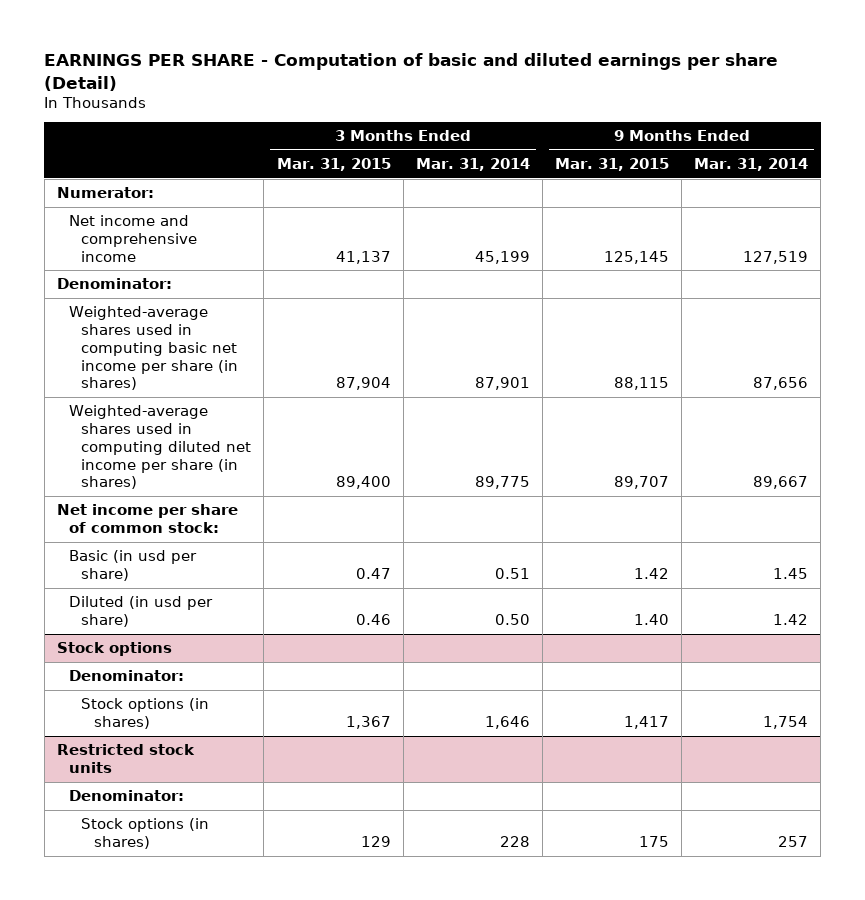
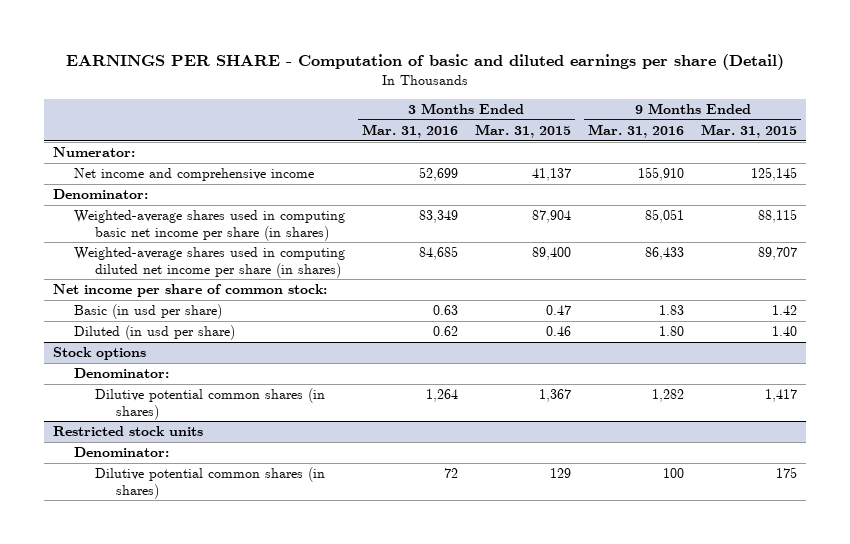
[415,158,530,172] Mar. 31, 2014 -> none
[694,158,809,172] Mar. 31, 2014 -> none
none -> [361,124,458,139] Mar. 31, 2016
none -> [588,124,685,139] Mar. 31, 2016
[81,698,210,729] Stock options (in shares) -> [94,388,325,420] Dilutive potential common shares (in shares)
[81,818,210,849] Stock options (in shares) -> [94,467,325,499] Dilutive potential common shares (in shares)

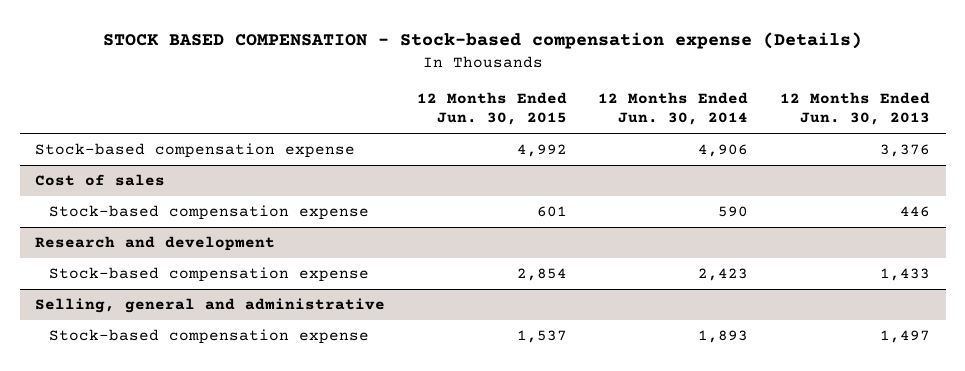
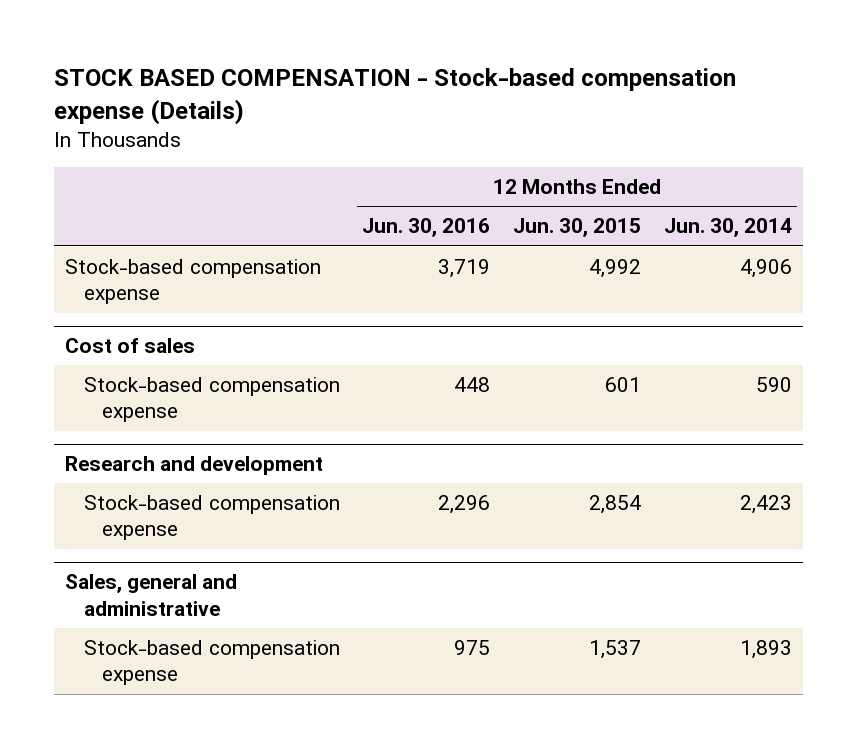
[779,91,930,126] 12 Months Ended Jun. 30, 2013 -> none
none -> [362,218,491,238] Jun. 30, 2016
[35,297,386,313] Selling, general and administrative -> [65,574,238,616] Sales, general and administrative

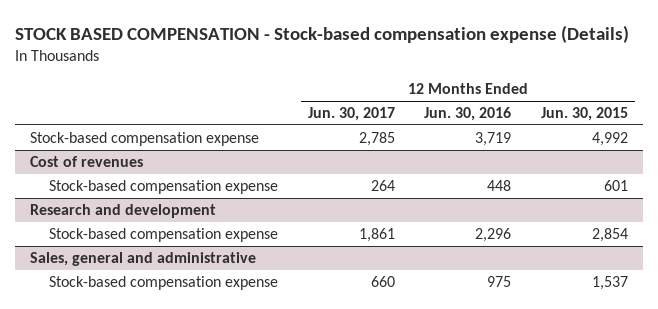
[663,218,792,238] Jun. 30, 2014 -> none
none -> [307,107,395,122] Jun. 30, 2017
[65,338,196,354] Cost of sales -> [29,156,143,168] Cost of revenues

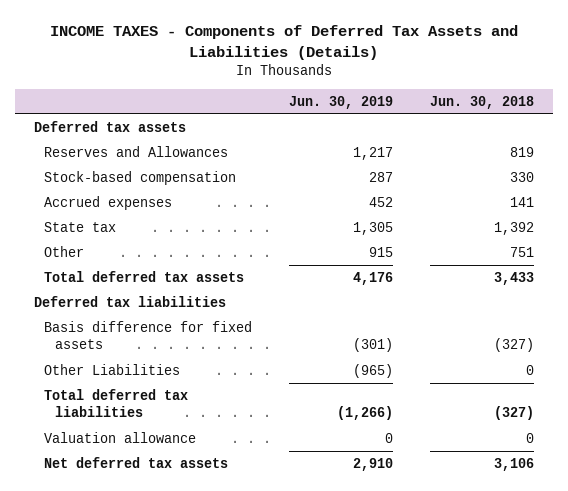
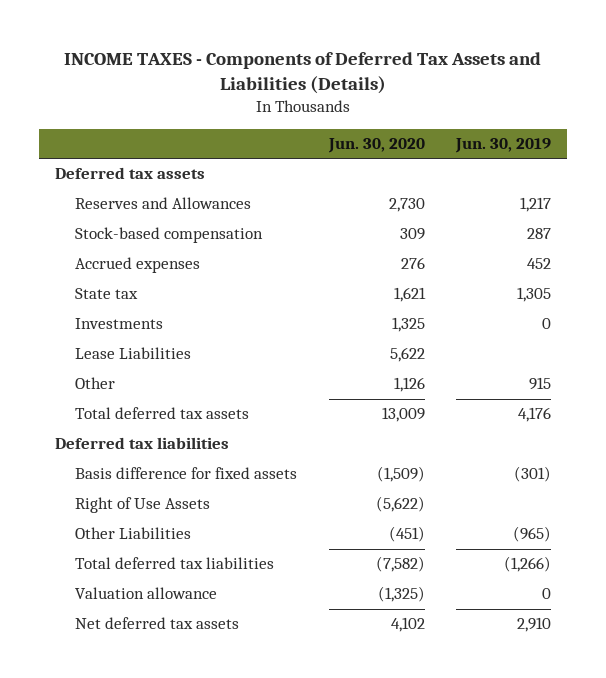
[430,95,535,109] Jun. 30, 2018 -> none
none -> [327,138,425,154] Jun. 30, 2020
none -> [75,318,164,330] Investments
none -> [75,347,192,360] Lease Liabilities
none -> [75,497,211,514] Right of Use Assets

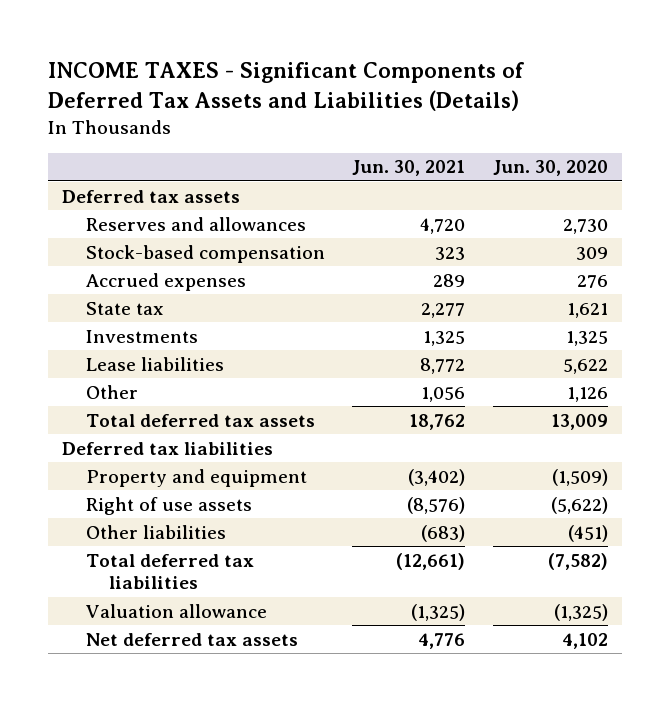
[64,51,542,95] INCOME TAXES - Components of Deferred Tax Assets and Liabilities (Details) -> [48,62,525,111] INCOME TAXES - Significant Components of Deferred Tax Assets and Liabilities (Details)
[455,138,552,154] Jun. 30, 2019 -> none
none -> [352,160,466,177] Jun. 30, 2021
[75,197,252,210] Reserves and Allowances -> [85,216,306,231] Reserves and allowances
[75,347,192,360] Lease Liabilities -> [85,356,224,371] Lease liabilities
[75,467,298,480] Basis difference for fixed assets -> [85,468,307,487] Property and equipment
[75,497,211,514] Right of Use Assets -> [85,496,252,515] Right of use assets
[75,527,192,540] Other Liabilities -> [85,524,226,539] Other liabilities

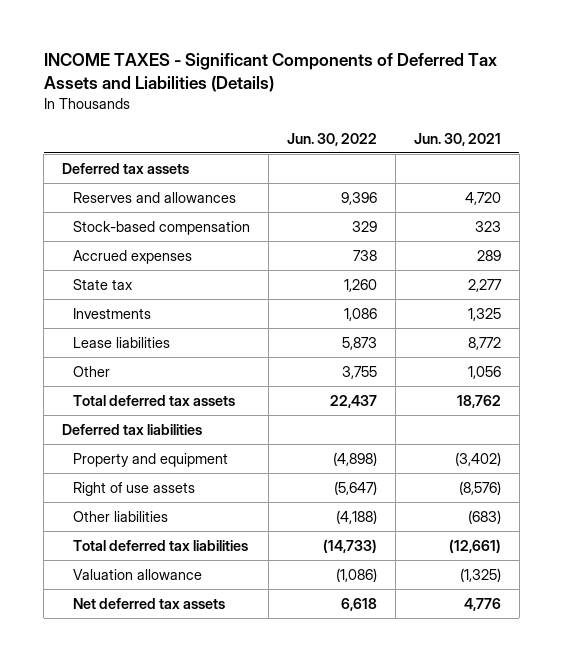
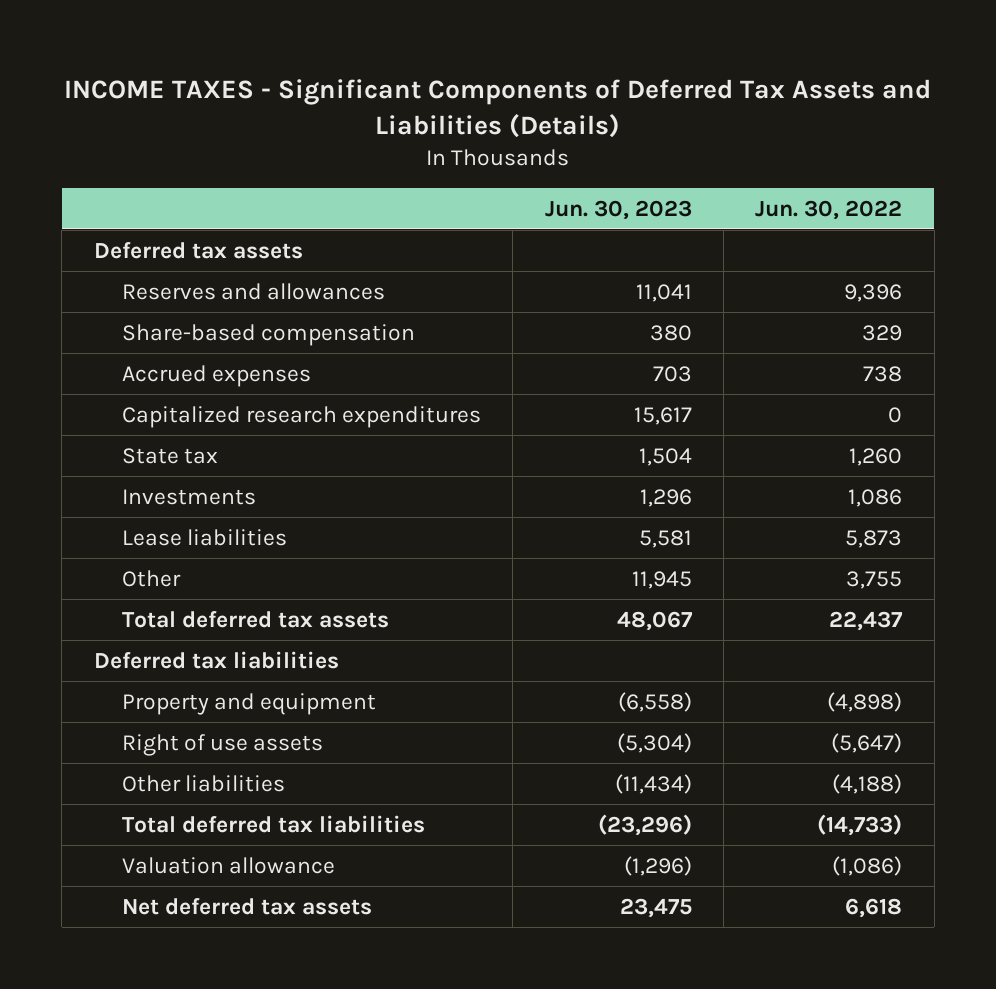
[413,132,501,146] Jun. 30, 2021 -> none
none -> [544,199,692,220] Jun. 30, 2023
[72,221,250,236] Stock-based compensation -> [121,323,415,346] Share-based compensation
none -> [121,405,481,428] Capitalized research expenditures

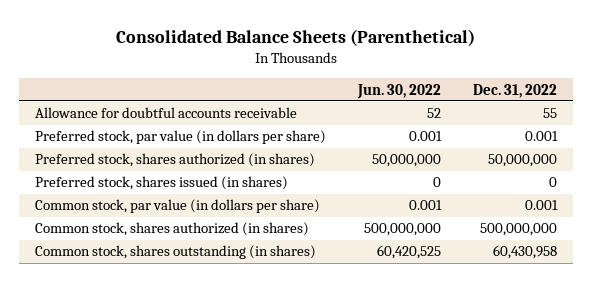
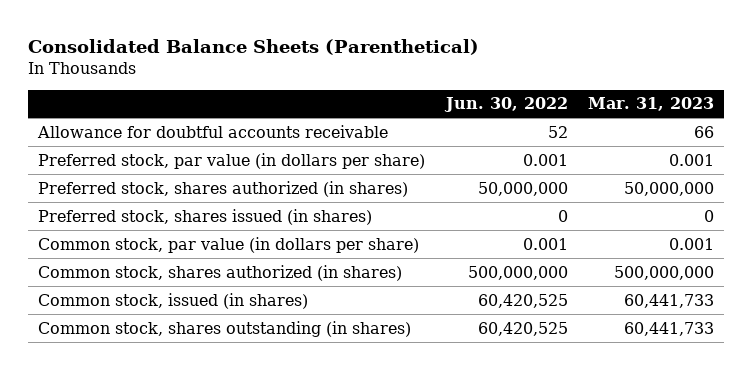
[473,83,558,98] Dec. 31, 2022 -> none
none -> [587,97,714,112] Mar. 31, 2023
none -> [38,292,309,309] Common stock, issued (in shares)

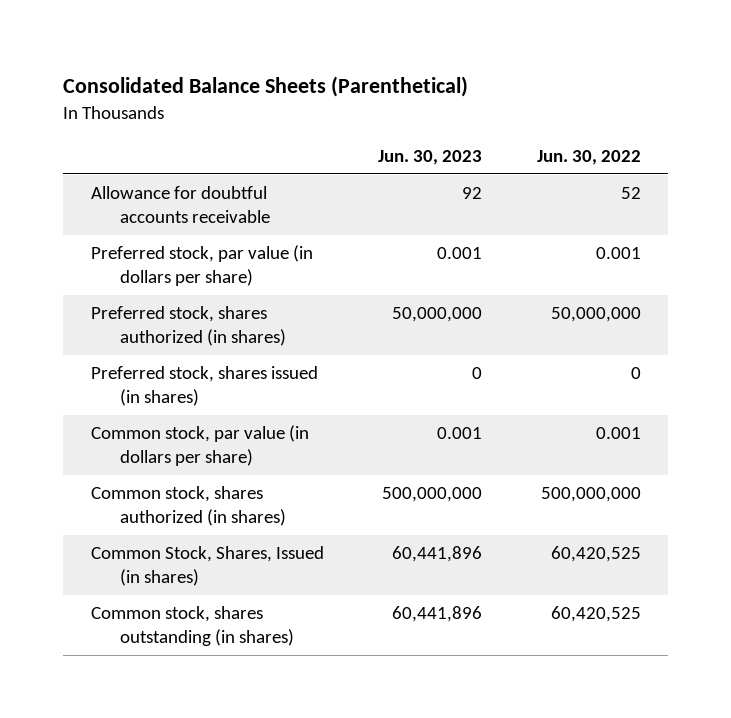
[587,97,714,112] Mar. 31, 2023 -> none
none -> [378,149,483,165] Jun. 30, 2023
[38,292,309,309] Common stock, issued (in shares) -> [90,545,324,587] Common Stock, Shares, Issued (in shares)

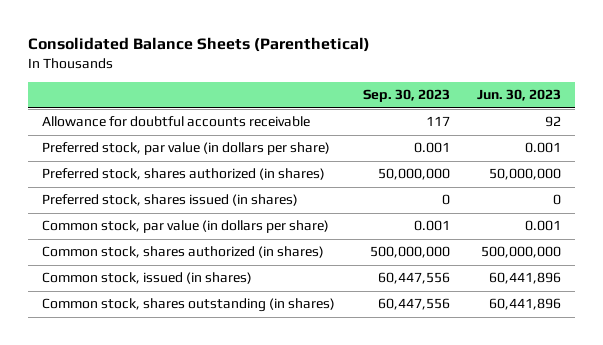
[536,149,641,165] Jun. 30, 2022 -> none
none -> [362,89,450,103] Sep. 30, 2023
[90,545,324,587] Common Stock, Shares, Issued (in shares) -> [41,272,252,285] Common stock, issued (in shares)

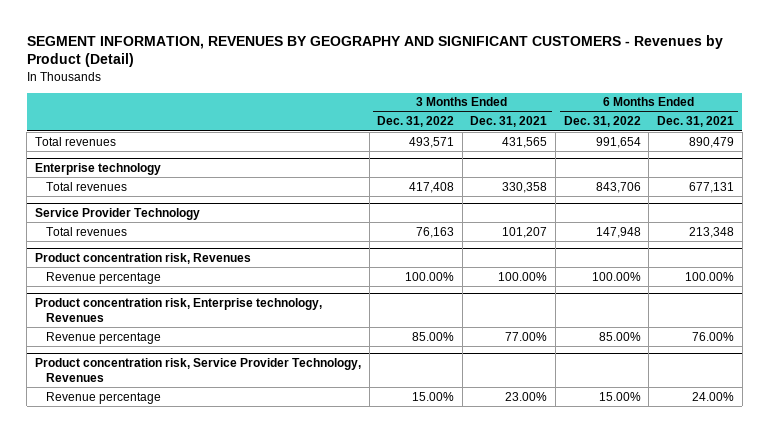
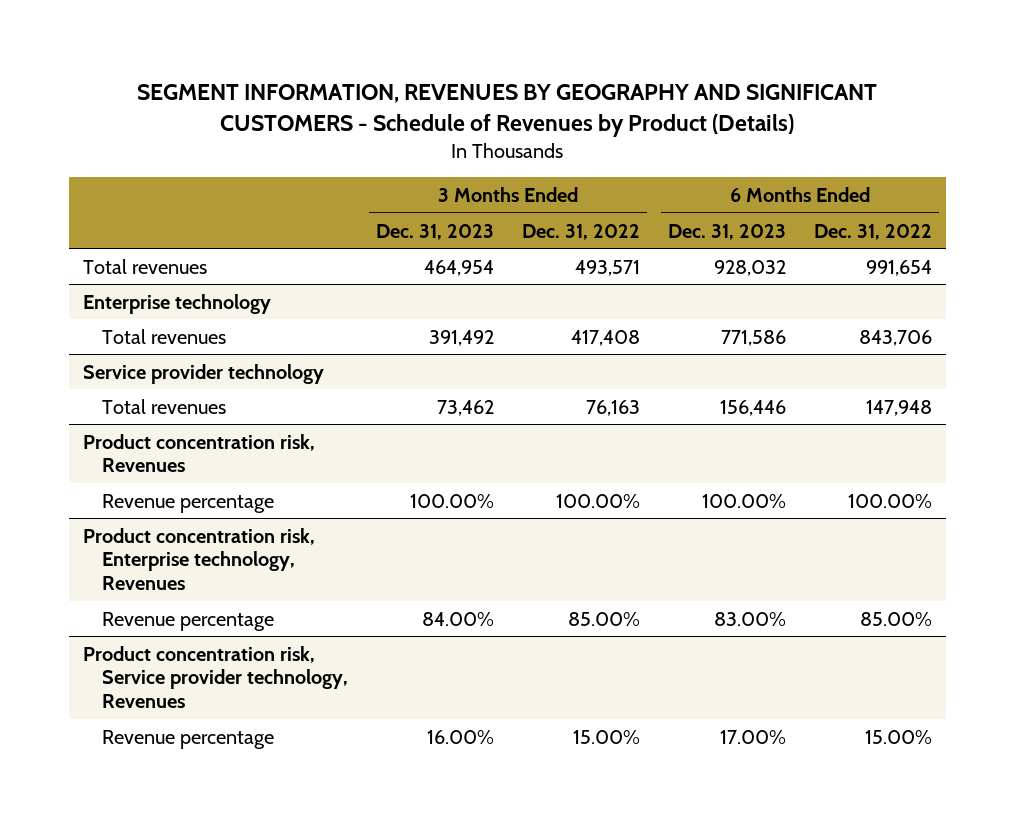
[26,34,723,68] SEGMENT INFORMATION, REVENUES BY GEOGRAPHY AND SIGNIFICANT CUSTOMERS - Revenues by Product (Detail) -> [137,83,878,137] SEGMENT INFORMATION, REVENUES BY GEOGRAPHY AND SIGNIFICANT CUSTOMERS - Schedule of Revenues by Product (Details)
[470,116,548,128] Dec. 31, 2021 -> none
[657,116,735,128] Dec. 31, 2021 -> none
none -> [376,223,495,240] Dec. 31, 2023
none -> [667,223,786,240] Dec. 31, 2023
[34,208,200,221] Service Provider Technology -> [82,363,324,384] Service provider technology
[34,358,361,382] Product concentration risk, Service Provider Technology, Revenues -> [82,645,349,709] Product concentration risk, Service provider technology, Revenues

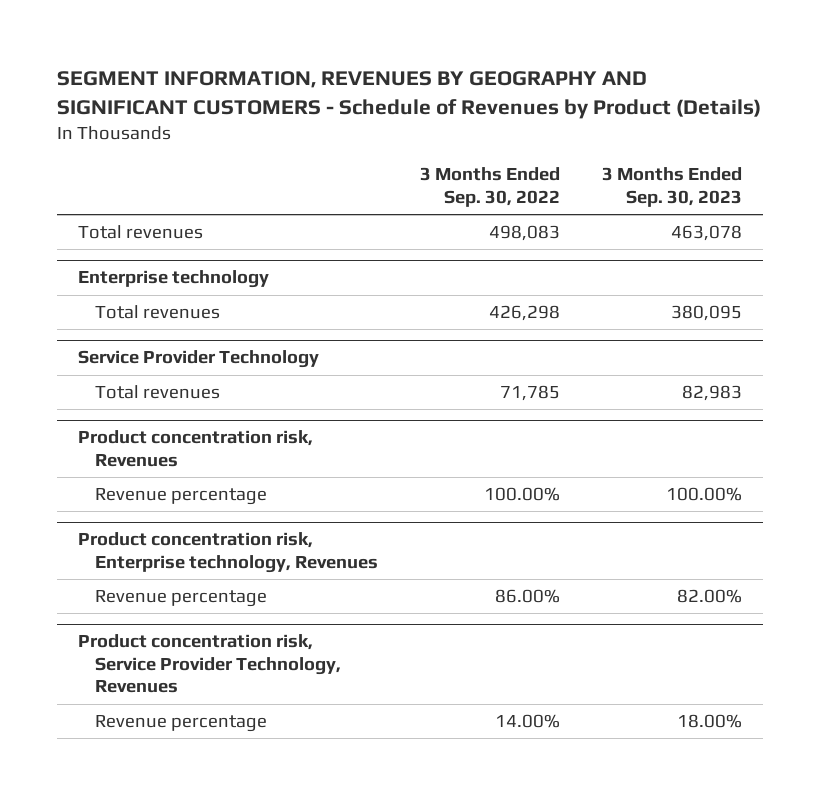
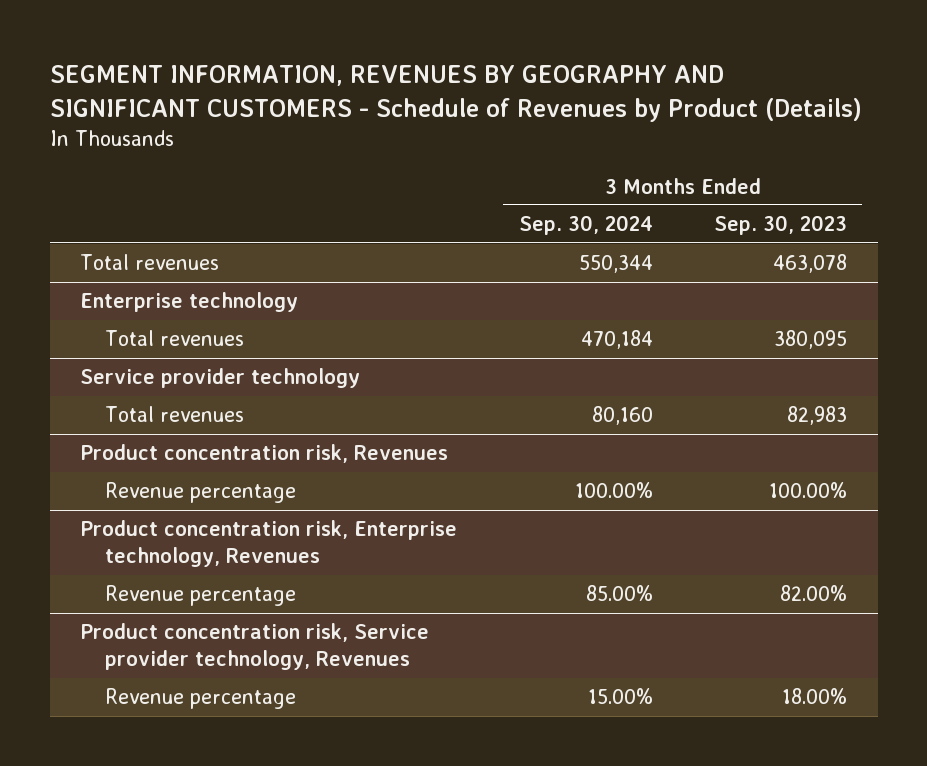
[419,167,560,207] 3 Months Ended Sep. 30, 2022 -> none
none -> [518,215,653,236] Sep. 30, 2024
[77,350,319,369] Service Provider Technology -> [80,368,361,389] Service provider technology
[77,634,341,694] Product concentration risk, Service Provider Technology, Revenues -> [80,623,430,671] Product concentration risk, Service provider technology, Revenues

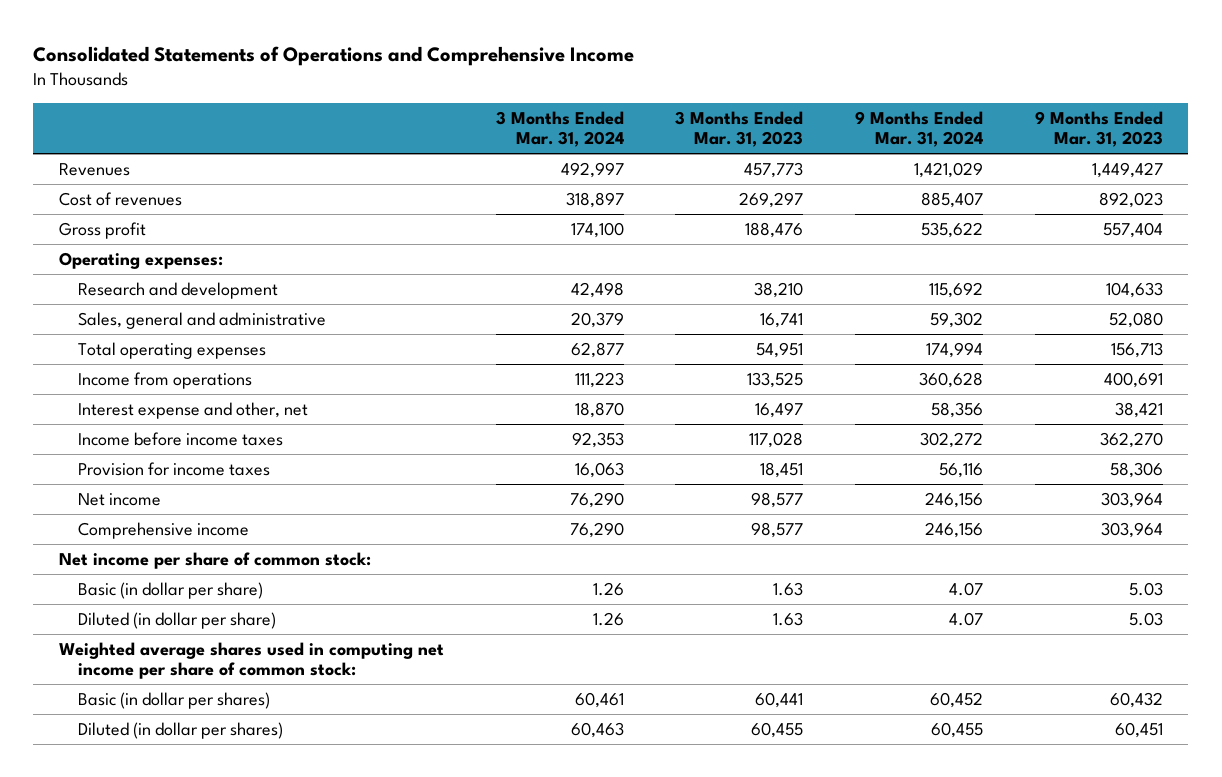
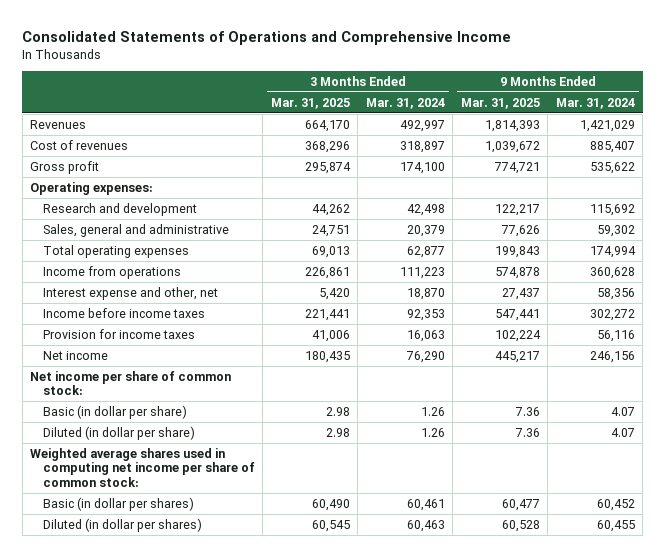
[675,110,804,148] 3 Months Ended Mar. 31, 2023 -> none
[1034,110,1163,148] 9 Months Ended Mar. 31, 2023 -> none
none -> [270,97,350,109] Mar. 31, 2025
none -> [460,97,540,109] Mar. 31, 2025
[78,521,250,539] Comprehensive income -> none

